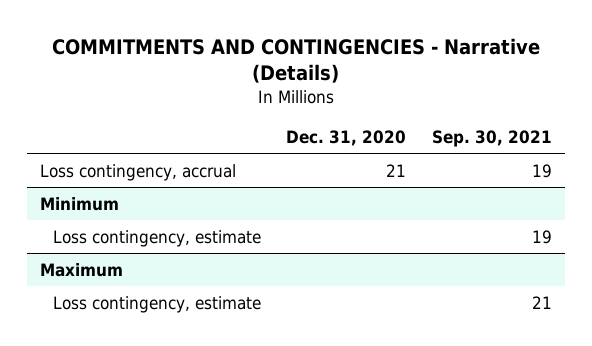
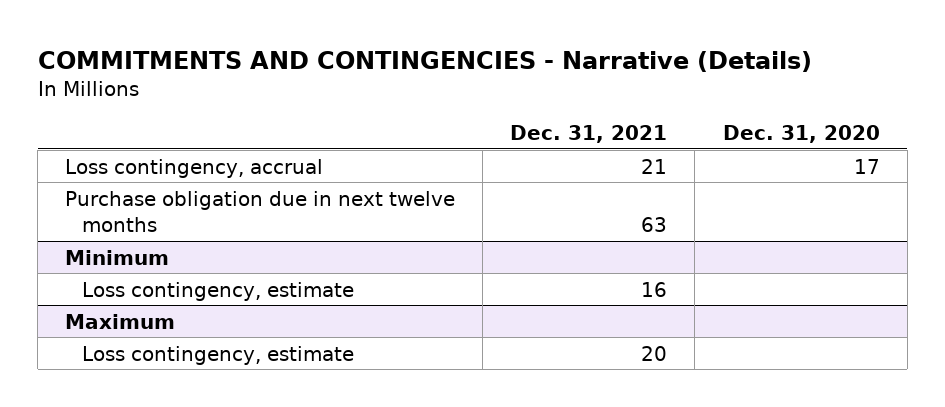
[431,130,552,148] Sep. 30, 2021 -> none
none -> [510,125,668,144] Dec. 31, 2021
[386,163,407,177] 21 -> [853,158,880,174] 17
none -> [65,190,456,232] Purchase obligation due in next twelve months

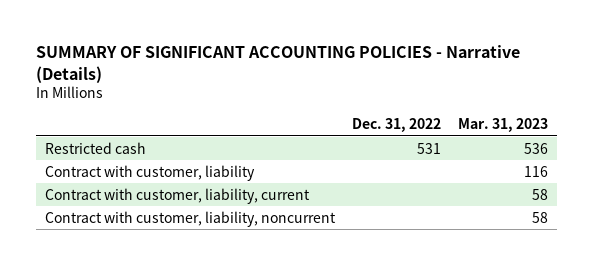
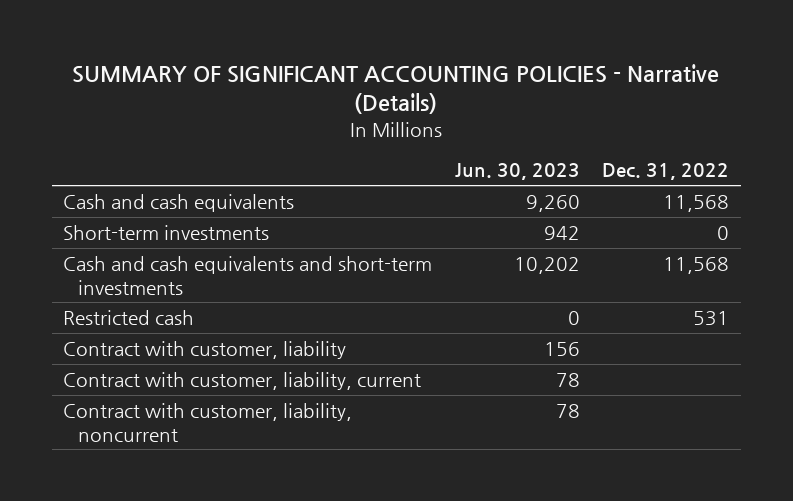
[458,117,549,132] Mar. 31, 2023 -> none
none -> [454,163,580,181] Jun. 30, 2023
none -> [63,193,295,212] Cash and cash equivalents
none -> [63,224,270,240] Short-term investments
none -> [63,255,433,295] Cash and cash equivalents and short-term investments

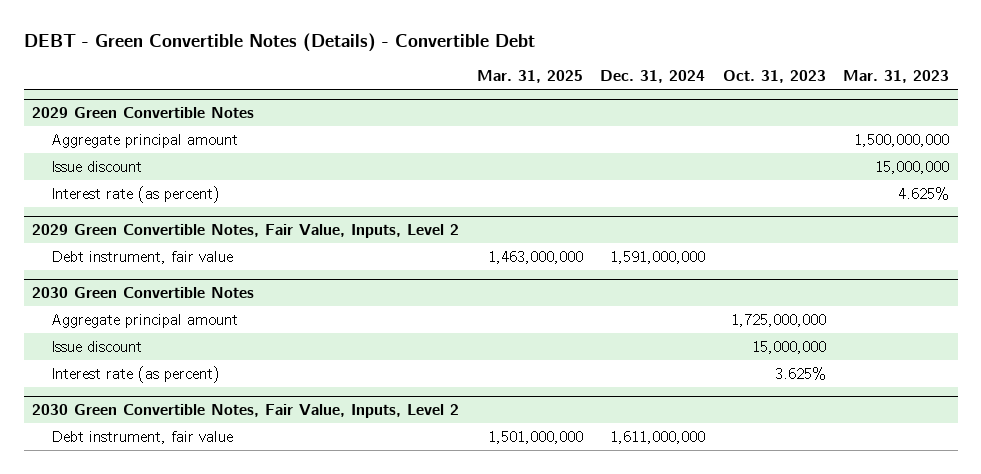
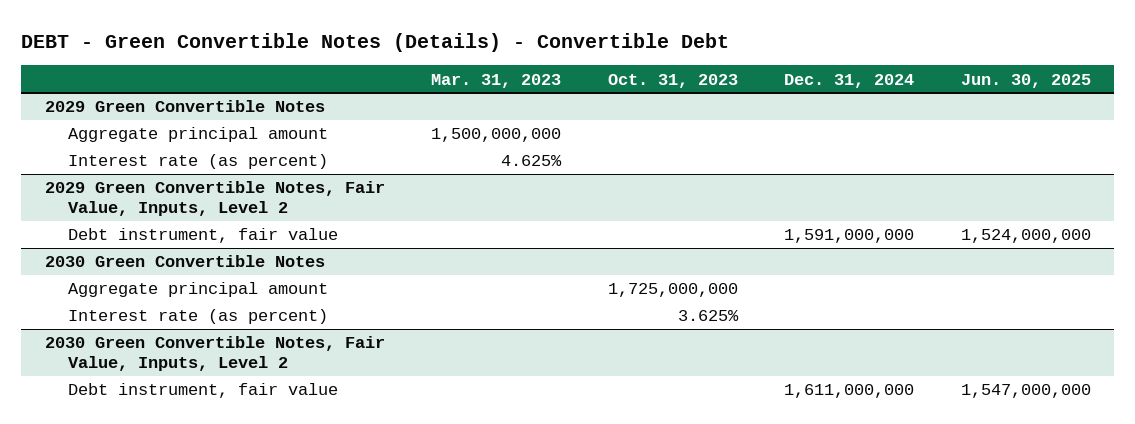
[476,70,583,84] Mar. 31, 2025 -> none
none -> [960,73,1091,88] Jun. 30, 2025
[50,160,142,172] Issue discount -> none
[50,340,142,352] Issue discount -> none

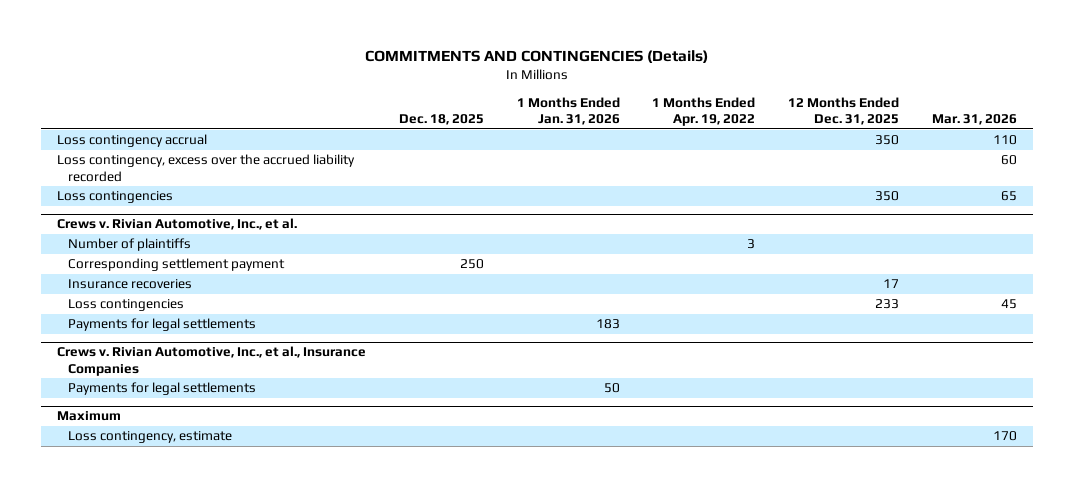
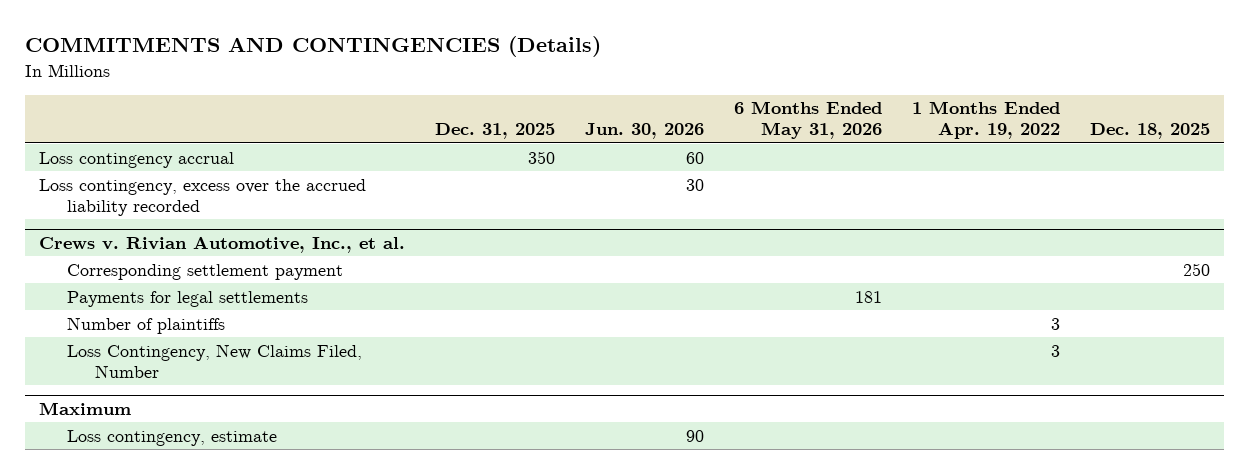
[516,97,620,126] 1 Months Ended Jan. 31, 2026 -> none
[787,97,899,126] 12 Months Ended Dec. 31, 2025 -> none
[931,114,1017,126] Mar. 31, 2026 -> none
none -> [435,123,556,140] Dec. 31, 2025
none -> [585,123,705,140] Jun. 30, 2026
none -> [733,101,882,140] 6 Months Ended May 31, 2026
[57,191,174,204] Loss contingencies -> none
[68,279,193,290] Insurance recoveries -> none
[68,299,185,312] Loss contingencies -> none
[57,346,367,376] Crews v. Rivian Automotive, Inc., et al., Insurance Companies -> none
[68,382,257,396] Payments for legal settlements -> none
[68,238,192,252] Number of plaintiffs -> [67,316,226,334] Number of plaintiffs
none -> [67,343,363,378] Loss Contingency, New Claims Filed, Number

